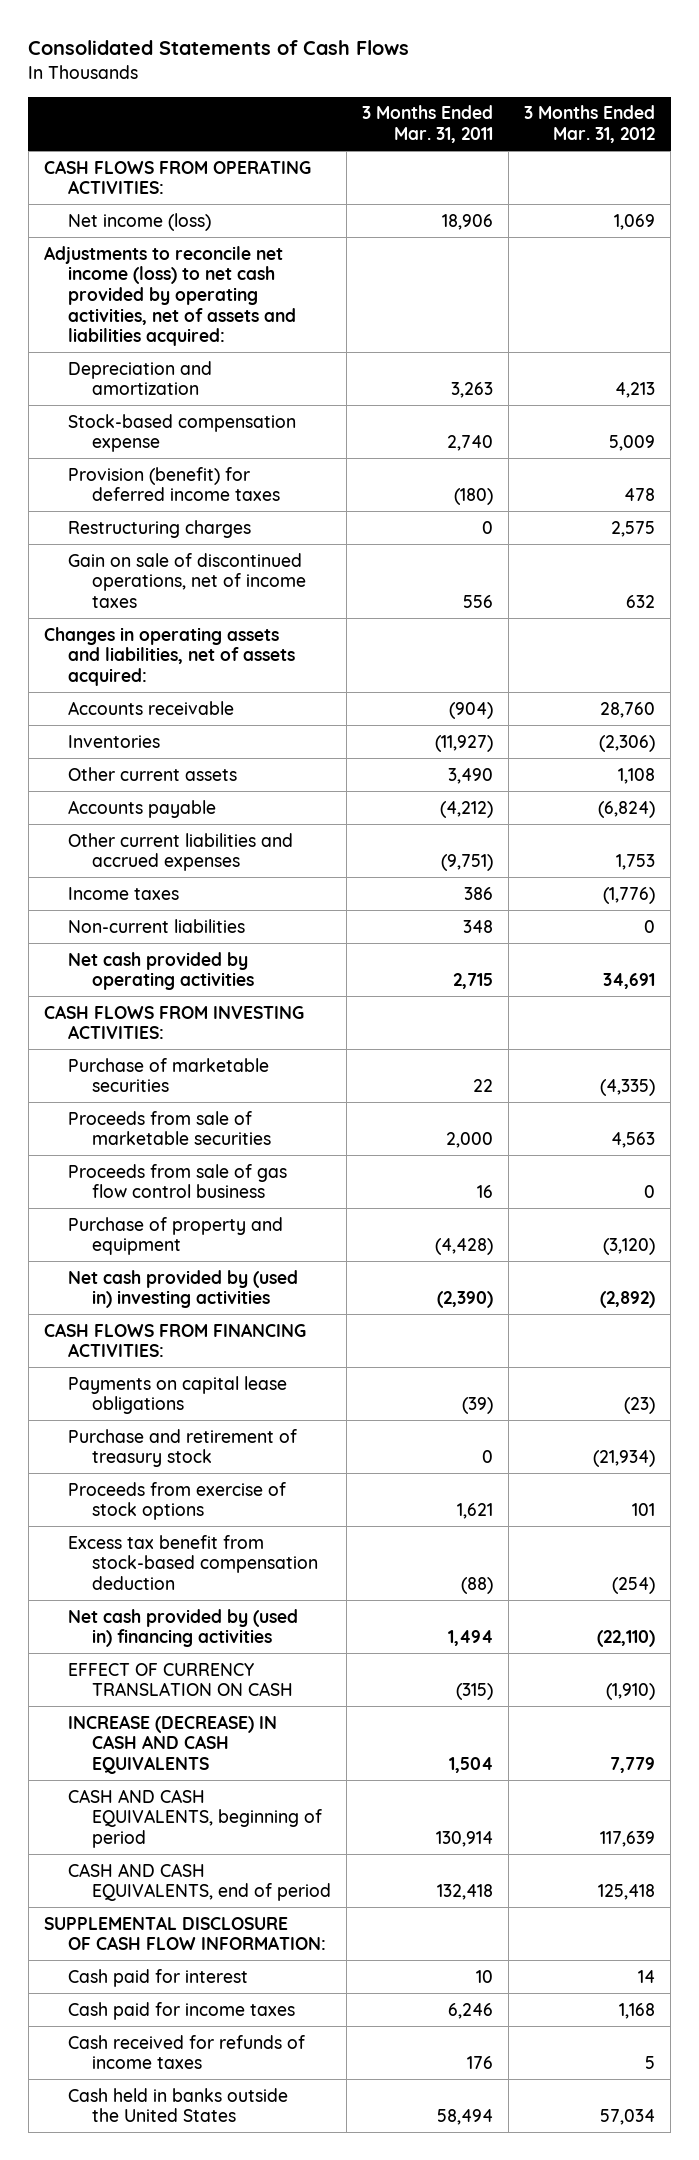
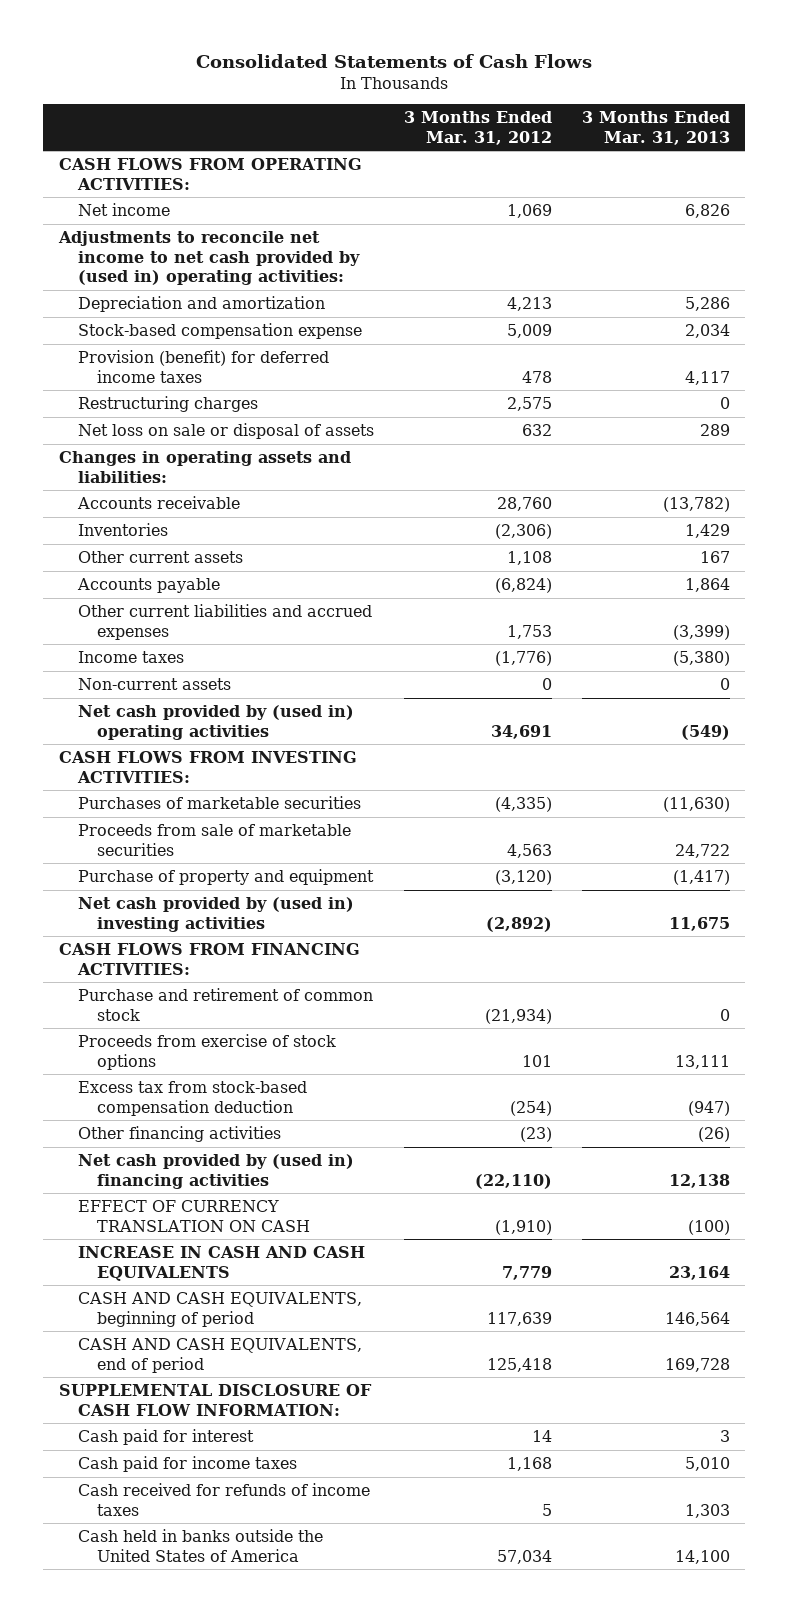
[361,105,493,143] 3 Months Ended Mar. 31, 2011 -> none
none -> [581,111,730,145] 3 Months Ended Mar. 31, 2013
[67,212,211,231] Net income (loss) -> [77,202,170,216] Net income
[43,245,296,347] Adjustments to reconcile net income (loss) to net cash provided by operating activities, net of assets and liabilities acquired: -> [57,230,360,286] Adjustments to reconcile net income to net cash provided by (used in) operating activities:
[67,552,306,608] Gain on sale of discontinued operations, net of income taxes -> [77,422,374,439] Net loss on sale or disposal of assets
[43,626,295,686] Changes in operating assets and liabilities, net of assets acquired: -> [58,450,351,483] Changes in operating assets and liabilities:
[67,918,245,933] Non-current liabilities -> [77,677,231,690] Non-current assets
[67,951,254,991] Net cash provided by operating activities -> [77,704,354,740] Net cash provided by (used in) operating activities
[67,1057,269,1093] Purchase of marketable securities -> [77,795,361,809] Purchases of marketable securities
[67,1163,287,1199] Proceeds from sale of gas flow control business -> none
[67,1375,287,1415] Payments on capital lease obligations -> none
[67,1428,297,1468] Purchase and retirement of treasury stock -> [77,987,373,1021] Purchase and retirement of common stock
[67,1534,318,1590] Excess tax benefit from stock-based compensation deduction -> [77,1080,307,1116] Excess tax from stock-based compensation deduction
none -> [77,1125,281,1142] Other financing activities
[67,1714,277,1774] INCREASE (DECREASE) IN CASH AND CASH EQUIVALENTS -> [77,1245,365,1281] INCREASE IN CASH AND CASH EQUIVALENTS
[67,2087,288,2123] Cash held in banks outside the United States -> [77,1528,323,1562] Cash held in banks outside the United States of America

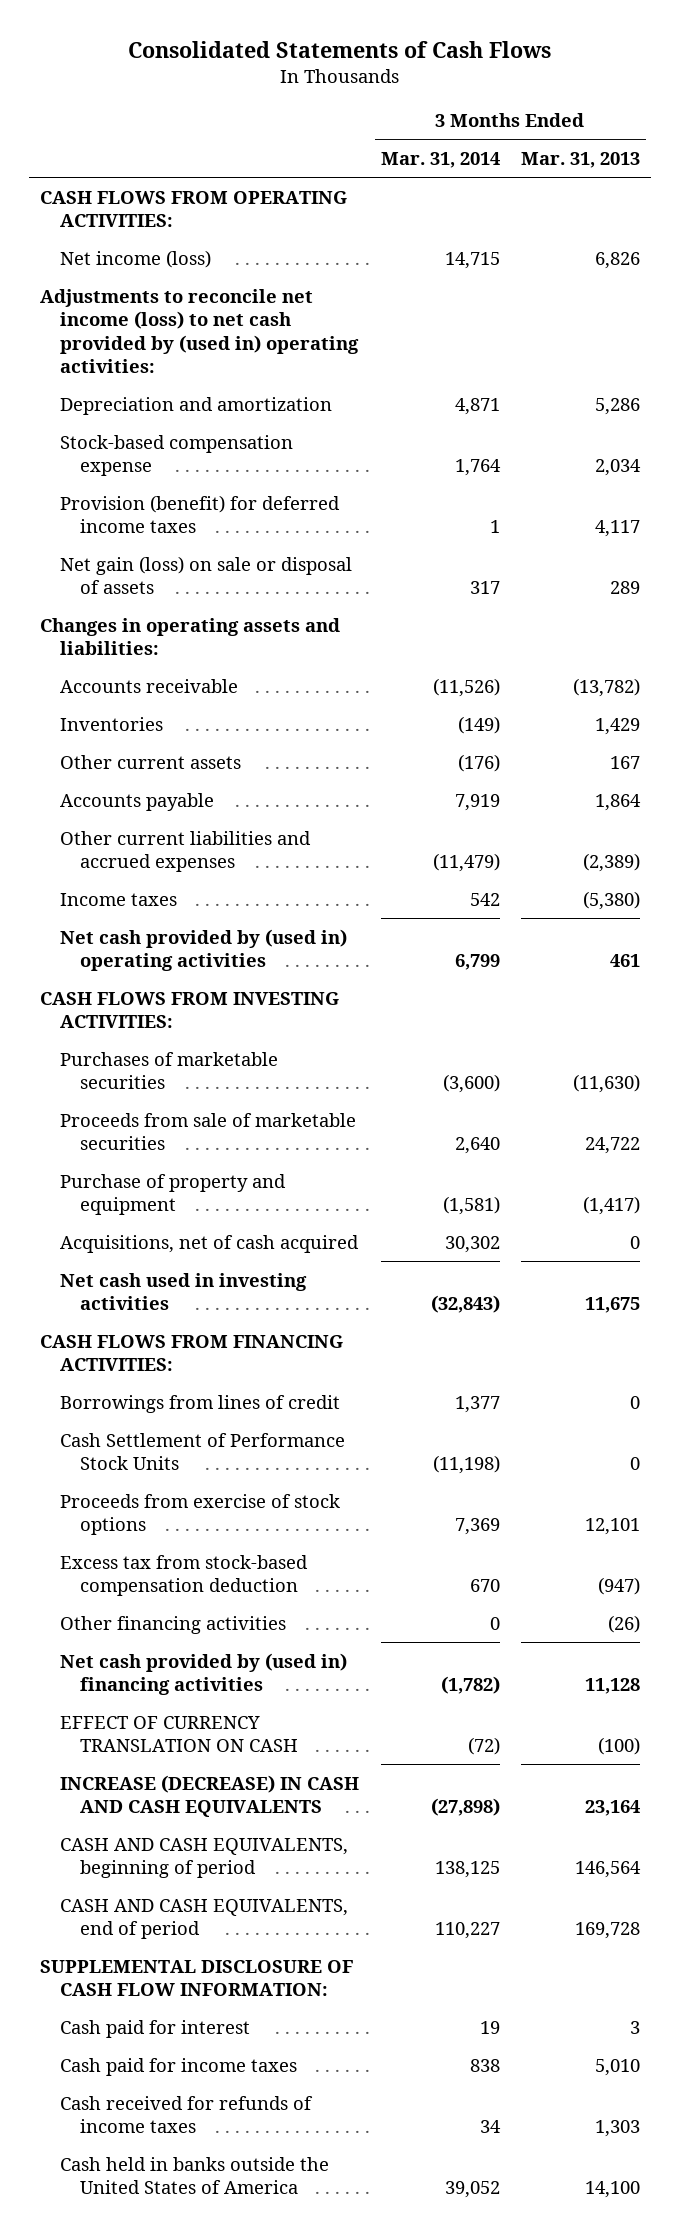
[403,111,552,145] 3 Months Ended Mar. 31, 2012 -> none
none -> [380,152,500,169] Mar. 31, 2014
[77,202,170,216] Net income -> [60,249,212,268] Net income (loss)
[57,230,360,286] Adjustments to reconcile net income to net cash provided by (used in) operating activities: -> [39,288,360,374] Adjustments to reconcile net income (loss) to net cash provided by (used in) operating activities:
[77,395,258,412] Restructuring charges -> none
[77,422,374,439] Net loss on sale or disposal of assets -> [60,555,353,595] Net gain (loss) on sale or disposal of assets
[672,624,730,640] (3,399) -> [583,853,641,873] (2,389)
[77,677,231,690] Non-current assets -> none
[680,724,730,740] (549) -> [610,954,641,968] 461
none -> [60,1234,360,1253] Acquisitions, net of cash acquired
[77,896,354,932] Net cash provided by (used in) investing activities -> [60,1272,308,1311] Net cash used in investing activities
[77,987,373,1021] Purchase and retirement of common stock -> none
none -> [60,1394,341,1413] Borrowings from lines of credit
none -> [60,1432,346,1471] Cash Settlement of Performance Stock Units
[674,1054,730,1069] 13,111 -> [585,1518,641,1536] 12,101
[668,1173,730,1188] 12,138 -> [585,1678,641,1695] 11,128
[77,1245,365,1281] INCREASE IN CASH AND CASH EQUIVALENTS -> [60,1774,360,1818] INCREASE (DECREASE) IN CASH AND CASH EQUIVALENTS

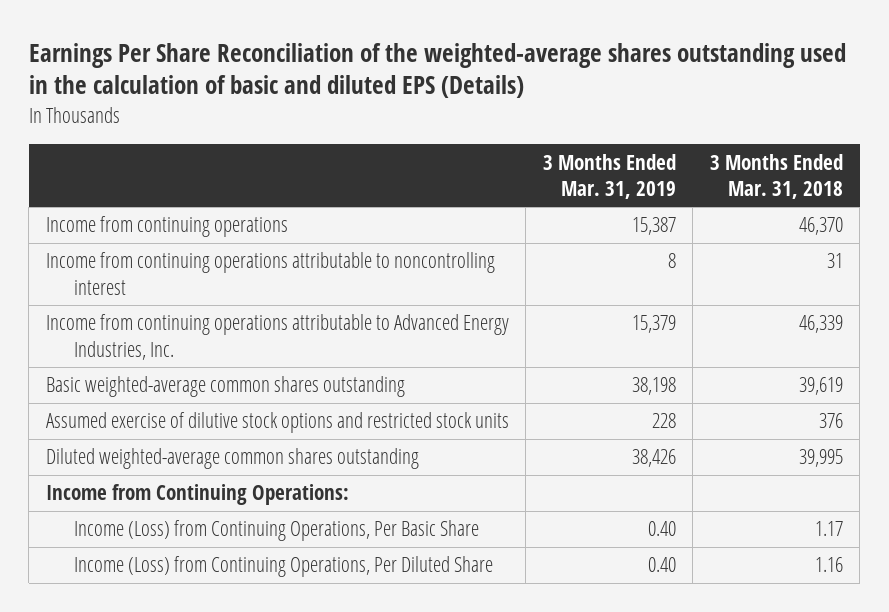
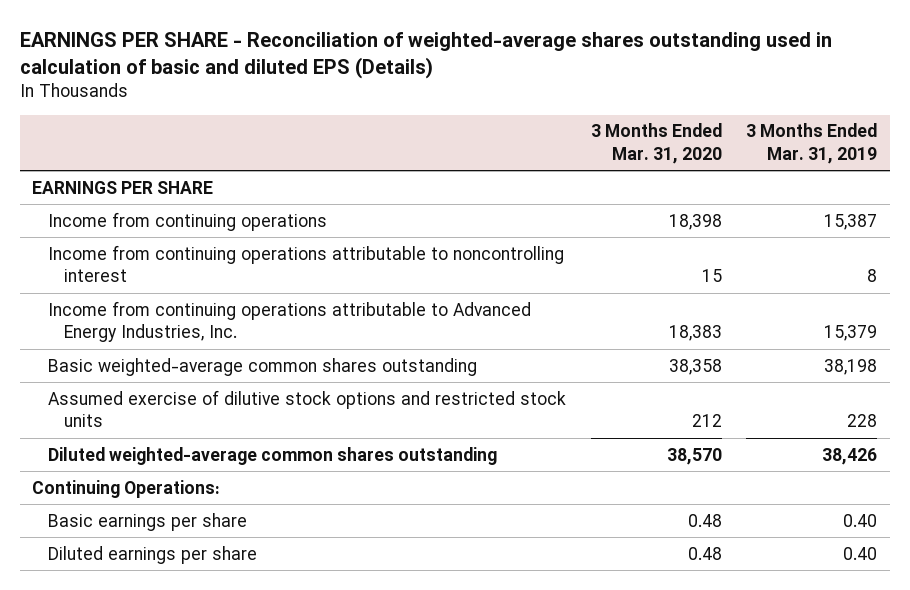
[28,42,846,99] Earnings Per Share Reconciliation of the weighted-average shares outstanding used in the calculation of basic and diluted EPS (Details) -> [19,31,832,79] EARNINGS PER SHARE - Reconciliation of weighted-average shares outstanding used in calculation of basic and diluted EPS (Details)
[709,153,843,199] 3 Months Ended Mar. 31, 2018 -> none
none -> [590,123,722,164] 3 Months Ended Mar. 31, 2020
none -> [32,180,214,194] EARNINGS PER SHARE
[45,484,349,506] Income from Continuing Operations: -> [32,479,221,498] Continuing Operations:
[74,520,480,542] Income (Loss) from Continuing Operations, Per Basic Share -> [47,512,247,531] Basic earnings per share
[74,556,494,578] Income (Loss) from Continuing Operations, Per Diluted Share -> [47,545,257,564] Diluted earnings per share

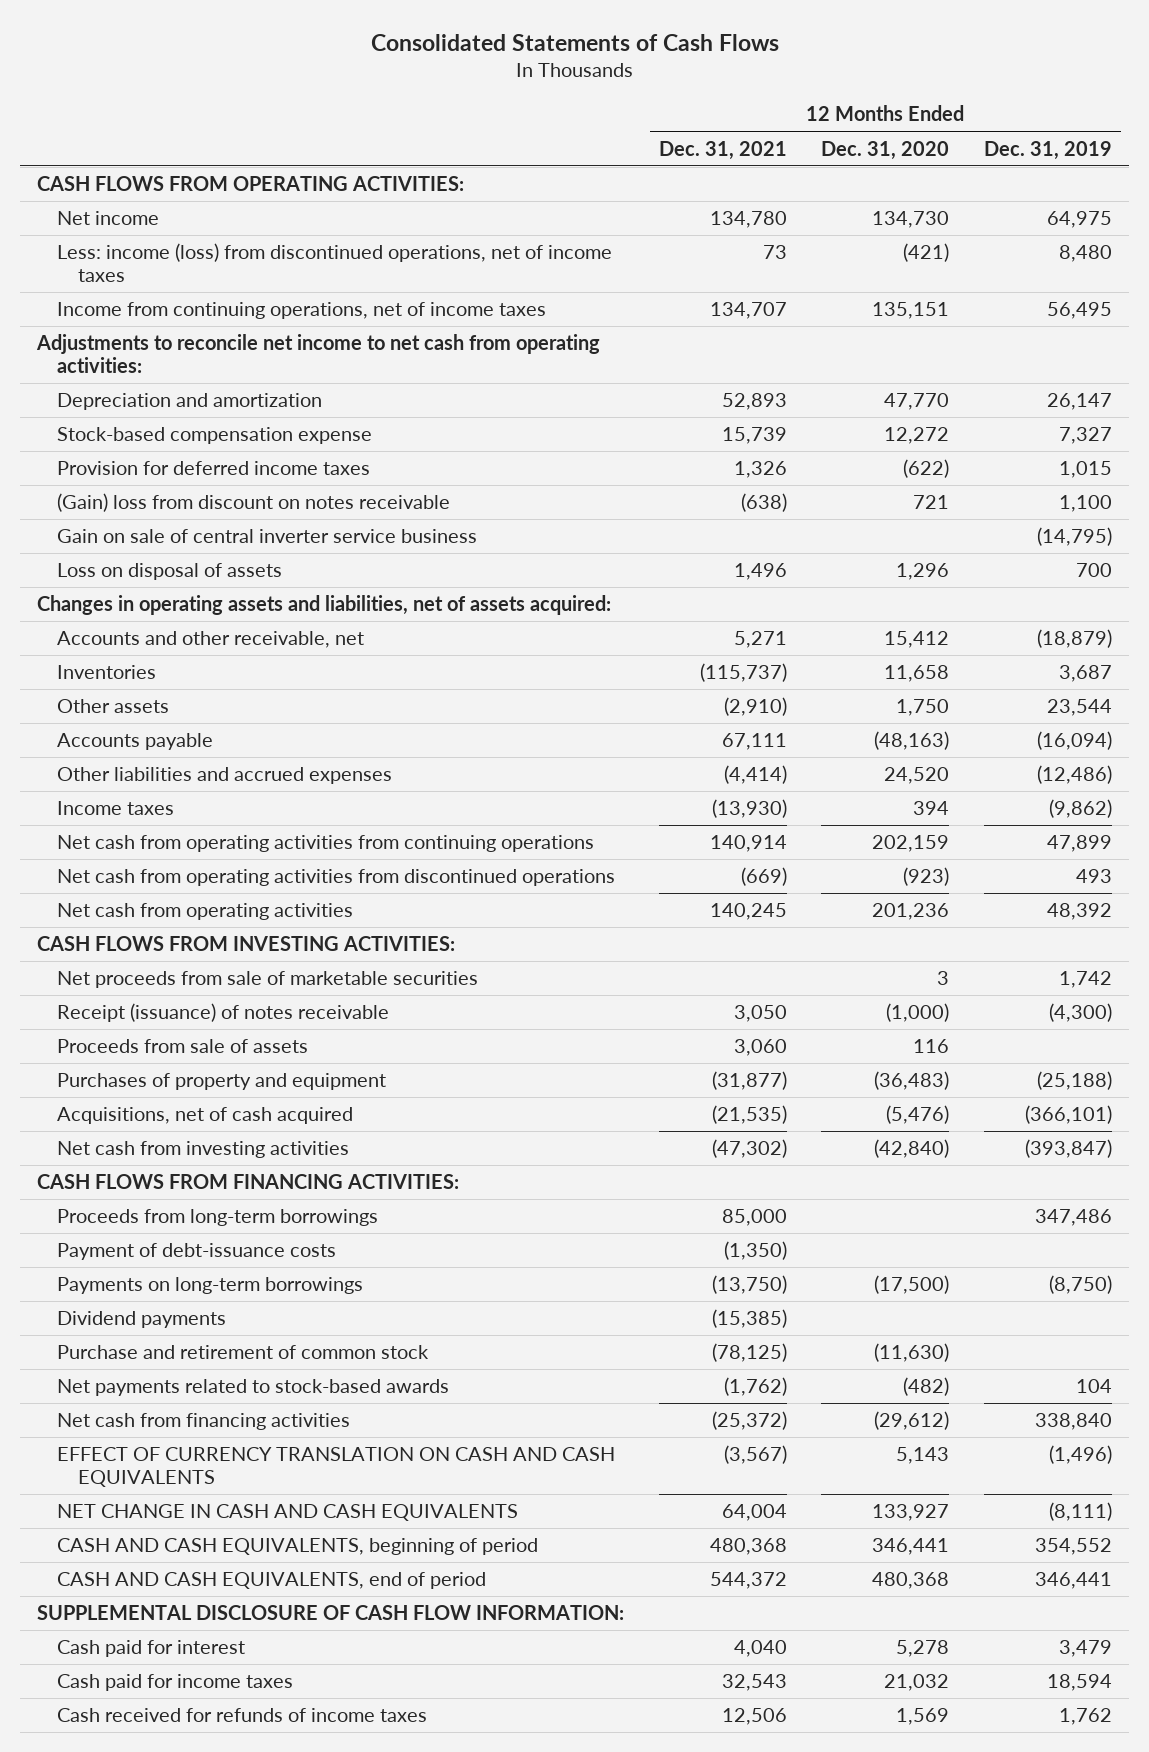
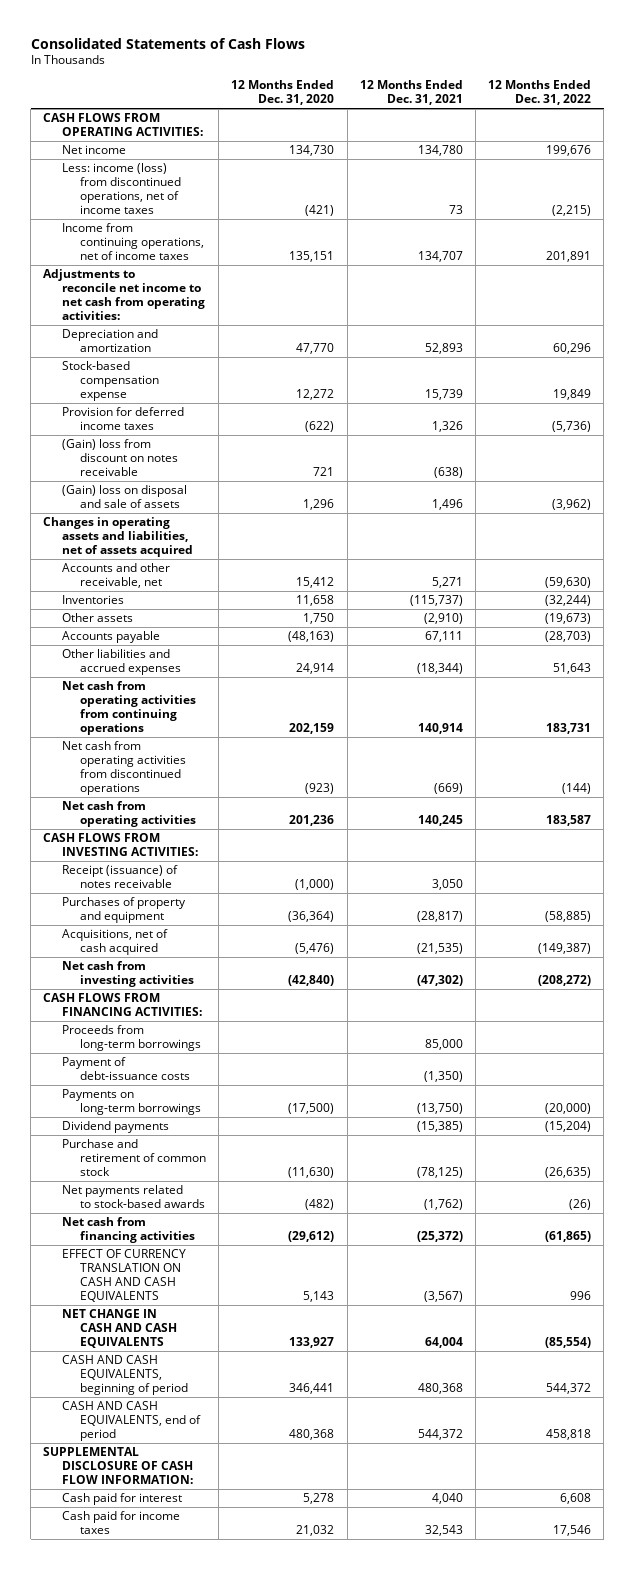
[983,140,1112,160] Dec. 31, 2019 -> none
none -> [487,80,591,106] 12 Months Ended Dec. 31, 2022
[57,529,478,544] Gain on sale of central inverter service business -> none
[57,563,283,581] Loss on disposal of assets -> [61,485,187,509] (Gain) loss on disposal and sale of assets
[37,595,612,616] Changes in operating assets and liabilities, net of assets acquired: -> [43,517,193,557] Changes in operating assets and liabilities, net of assets acquired
[57,801,175,816] Income taxes -> none
[723,765,787,785] (4,414) -> [416,663,463,675] (18,344)
[884,767,950,785] 24,520 -> [296,663,335,675] 24,914
[57,971,479,989] Net proceeds from sale of marketable securities -> none
[57,1039,309,1054] Proceeds from sale of assets -> none
[711,1071,787,1091] (31,877) -> [416,911,463,923] (28,817)
[874,1071,950,1091] (36,483) -> [288,911,335,923] (36,364)
[57,1708,428,1723] Cash received for refunds of income taxes -> none

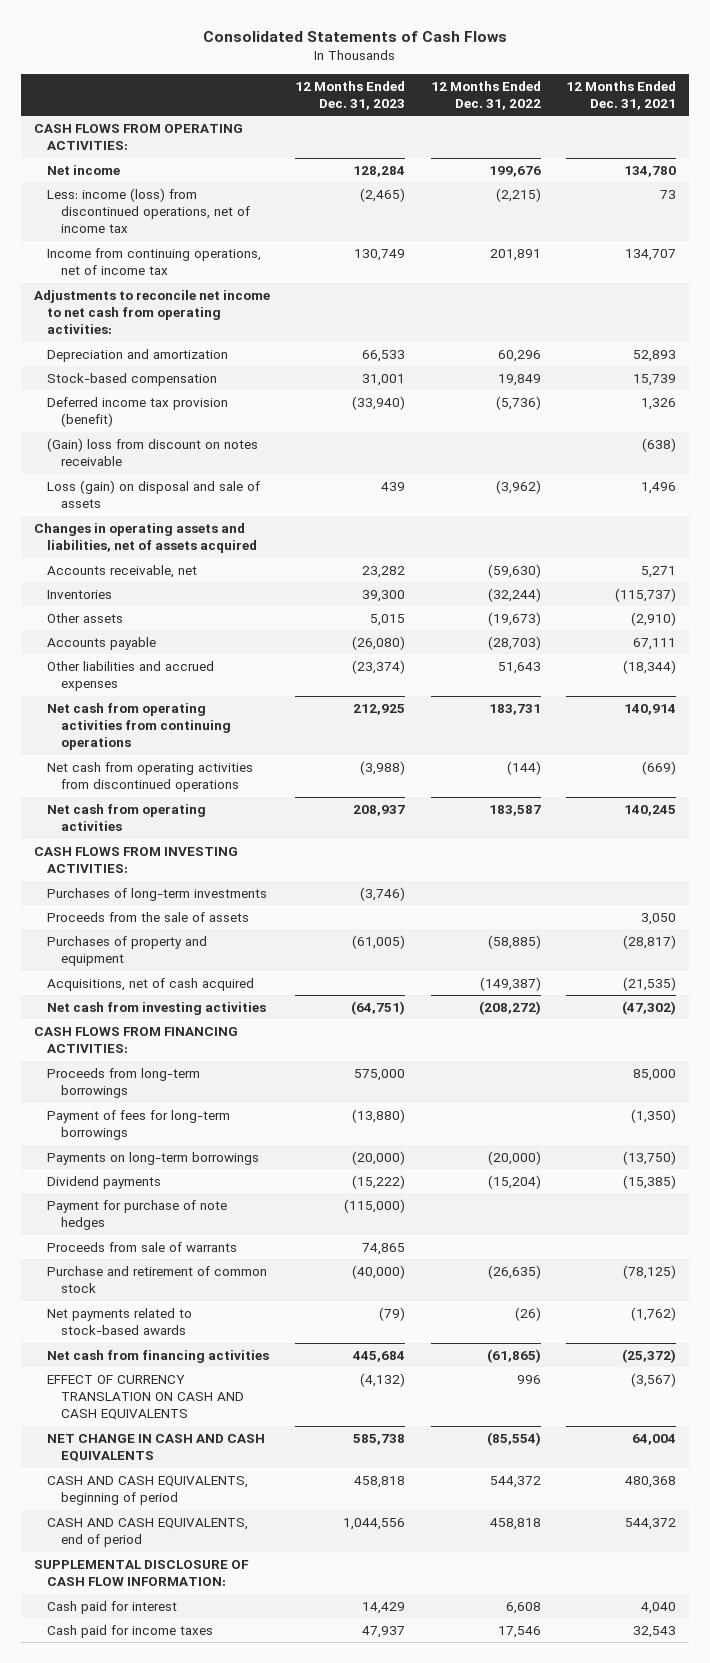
[231,80,335,106] 12 Months Ended Dec. 31, 2020 -> none
none -> [295,80,406,110] 12 Months Ended Dec. 31, 2023
[61,163,182,214] Less: income (loss) from discontinued operations, net of income taxes -> [47,187,250,234] Less: income (loss) from discontinued operations, net of income tax
[61,223,205,260] Income from continuing operations, net of income taxes -> [47,247,262,276] Income from continuing operations, net of income tax
[61,361,160,401] Stock-based compensation expense -> [47,372,218,386] Stock-based compensation
[61,407,184,431] Provision for deferred income taxes -> [47,396,229,428] Deferred income tax provision (benefit)
[61,485,187,509] (Gain) loss on disposal and sale of assets -> [47,479,261,509] Loss (gain) on disposal and sale of assets
[61,563,170,589] Accounts and other receivable, net -> [47,564,198,578] Accounts receivable, net
[61,865,178,889] Receipt (issuance) of notes receivable -> none
none -> [47,887,268,901] Purchases of long-term investments
none -> [47,911,250,922] Proceeds from the sale of assets
[61,1057,191,1081] Payment of debt-issuance costs -> [47,1109,231,1141] Payment of fees for long-term borrowings
none -> [47,1199,228,1231] Payment for purchase of note hedges
none -> [47,1241,238,1252] Proceeds from sale of warrants

